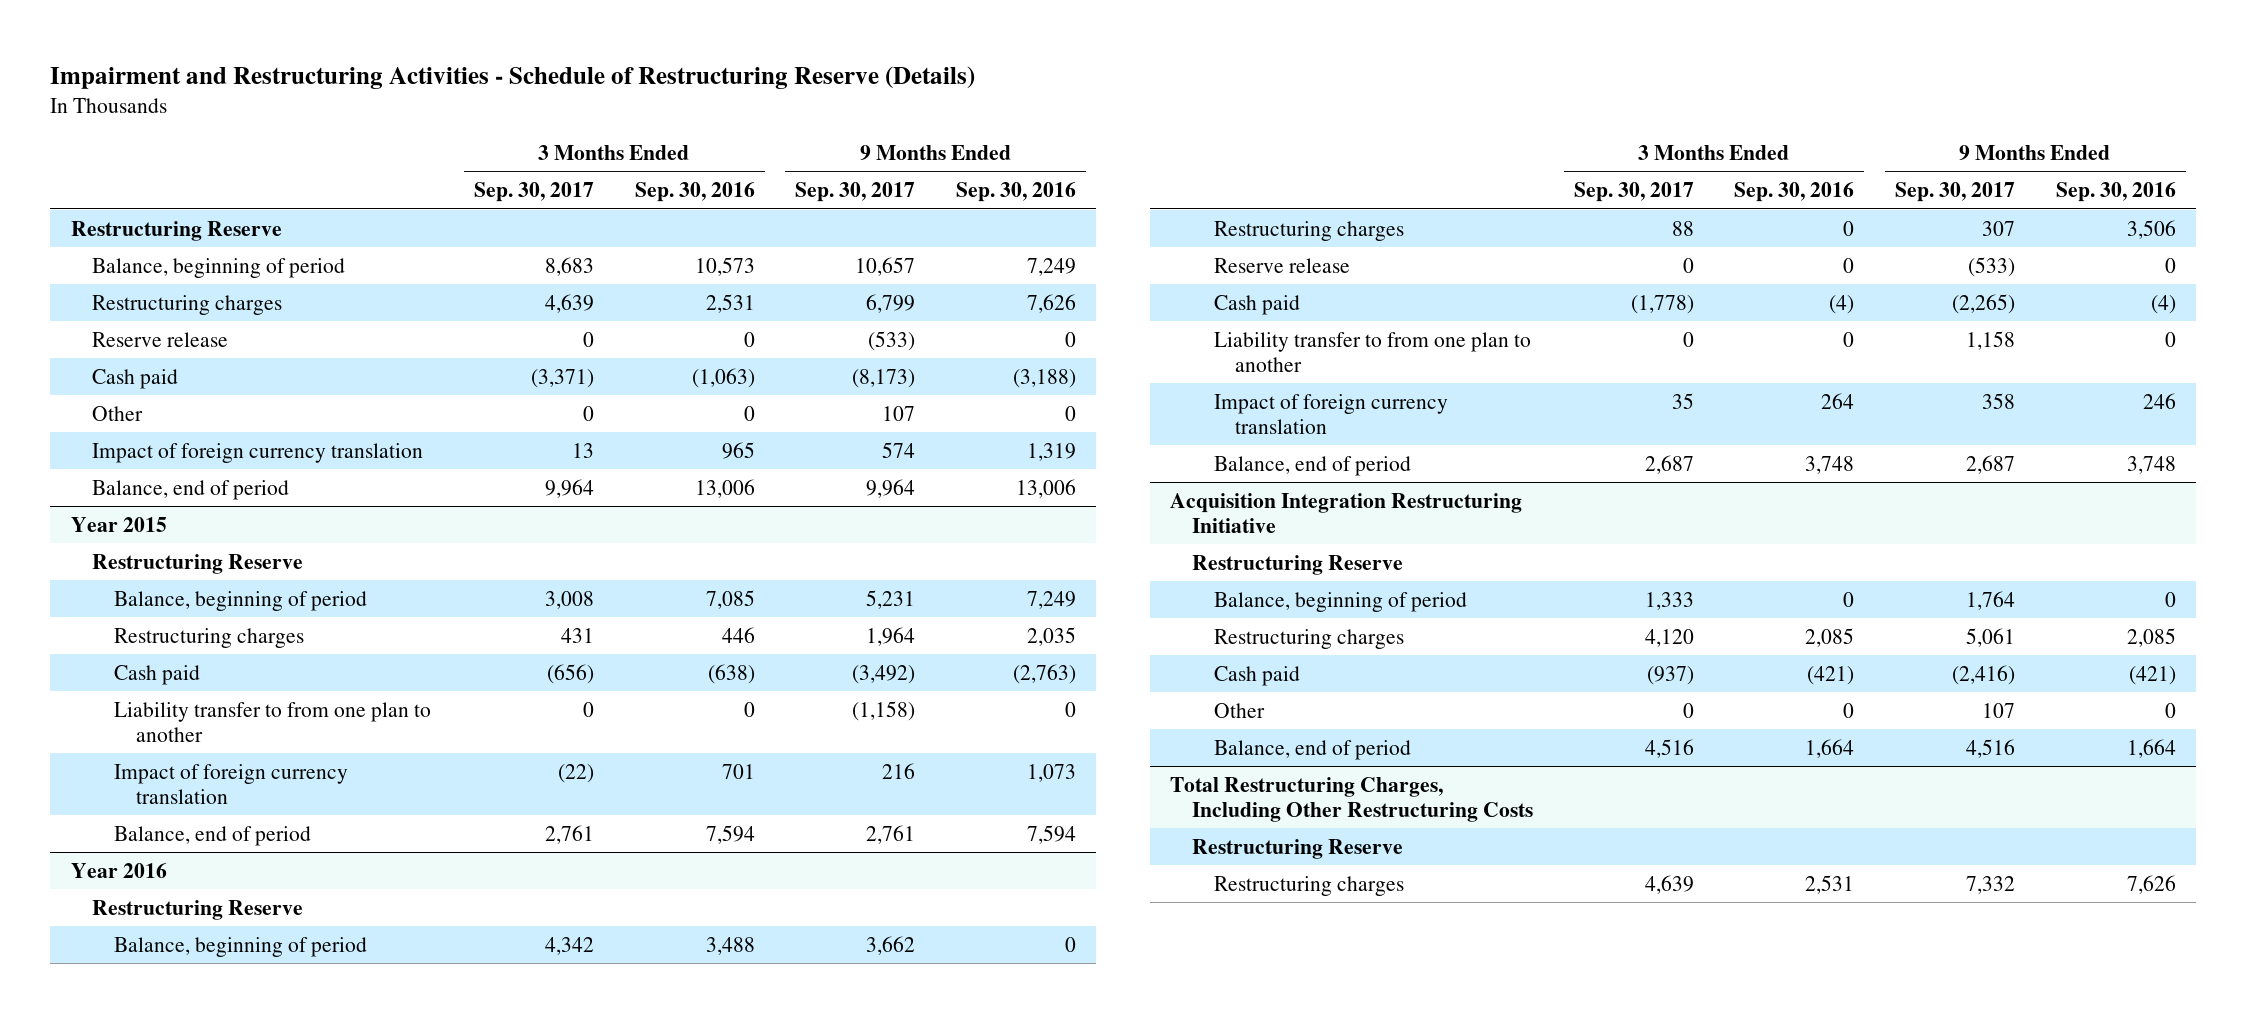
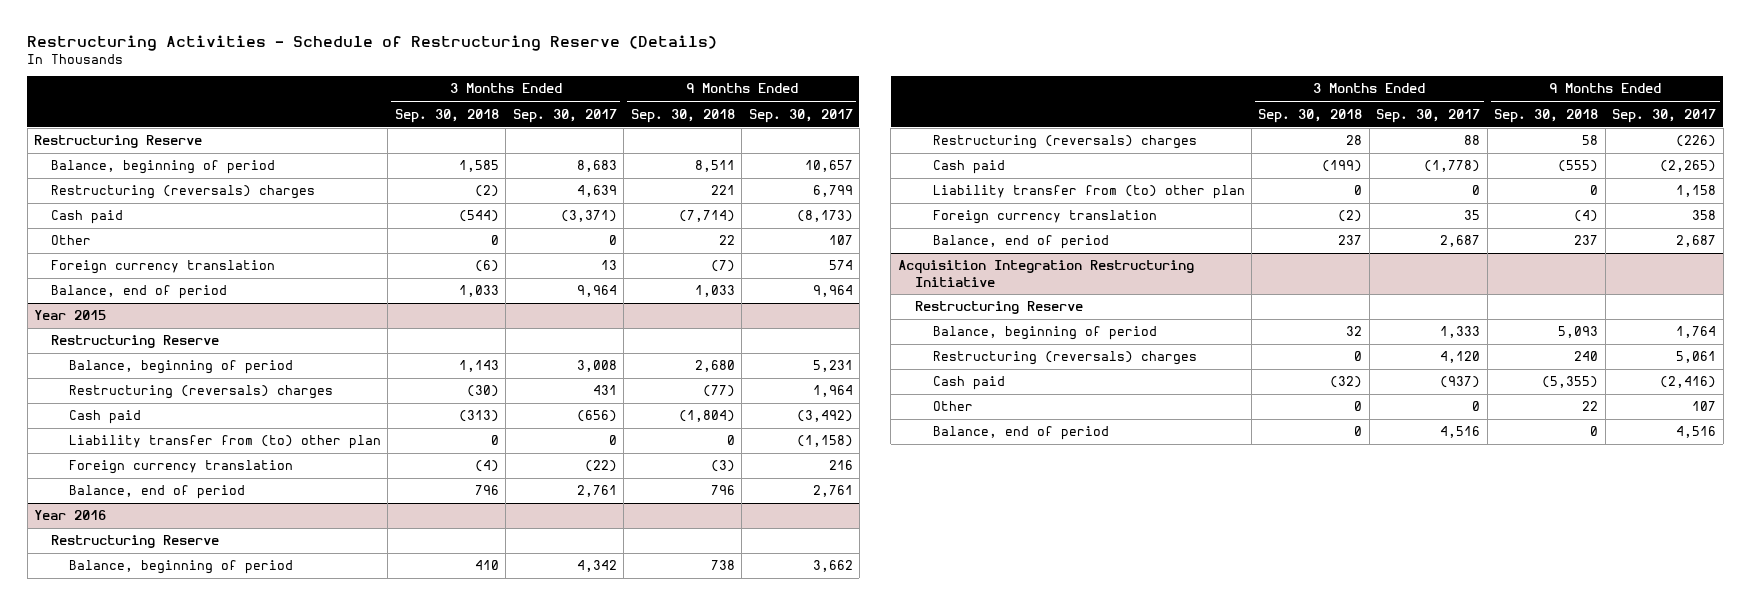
[50,65,976,89] Impairment and Restructuring Activities - Schedule of Restructuring Reserve (Details) -> [27,34,718,51] Restructuring Activities - Schedule of Restructuring Reserve (Details)
[634,182,755,203] Sep. 30, 2016 -> none
[955,182,1076,203] Sep. 30, 2016 -> none
none -> [394,108,499,123] Sep. 30, 2018
none -> [630,108,735,123] Sep. 30, 2018
[92,331,229,347] Reserve release -> none
[92,294,283,315] Restructuring charges -> [51,185,316,200] Restructuring (reversals) charges
[92,442,424,463] Impact of foreign currency translation -> [51,260,276,275] Foreign currency translation
[114,627,305,648] Restructuring charges -> [68,385,333,400] Restructuring (reversals) charges
[114,701,432,742] Liability transfer to from one plan to another -> [68,435,381,450] Liability transfer from (to) other plan
[114,763,349,804] Impact of foreign currency translation -> [68,460,293,475] Foreign currency translation
[1213,257,1350,273] Reserve release -> none
[1213,220,1404,241] Restructuring charges -> [932,135,1197,150] Restructuring (reversals) charges
[1981,220,2015,236] 307 -> [1676,135,1717,148] (226)
[1213,331,1531,372] Liability transfer to from one plan to another -> [932,185,1245,200] Liability transfer from (to) other plan
[1213,393,1448,434] Impact of foreign currency translation -> [932,210,1157,225] Foreign currency translation
[1213,628,1404,649] Restructuring charges -> [932,351,1197,366] Restructuring (reversals) charges
[1170,776,1534,822] Total Restructuring Charges, Including Other Restructuring Costs -> none
[1192,838,1404,859] Restructuring Reserve -> none
[1213,875,1404,896] Restructuring charges -> none

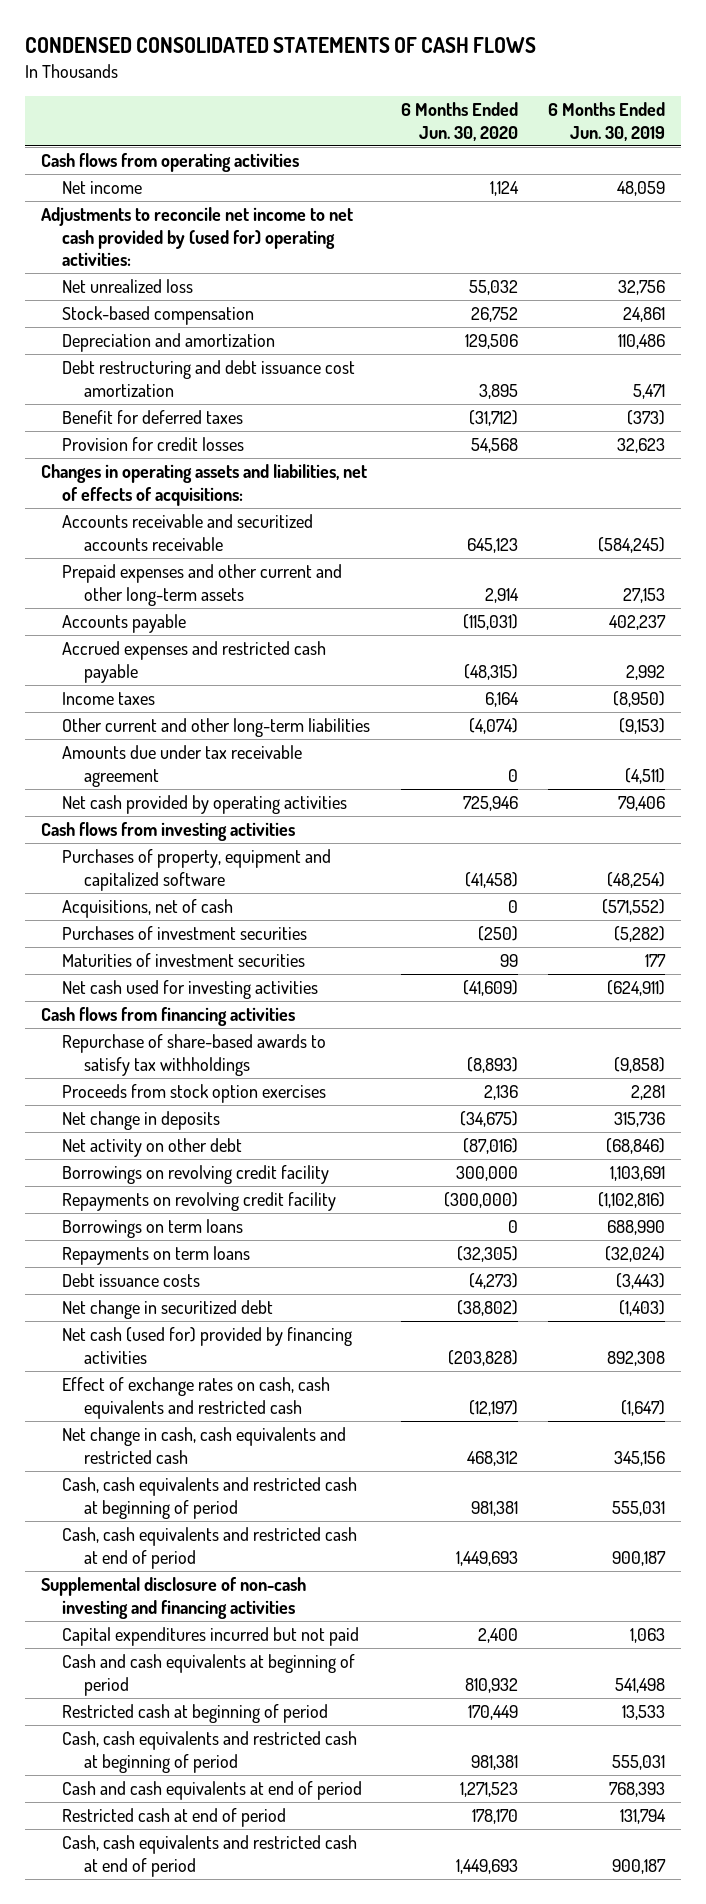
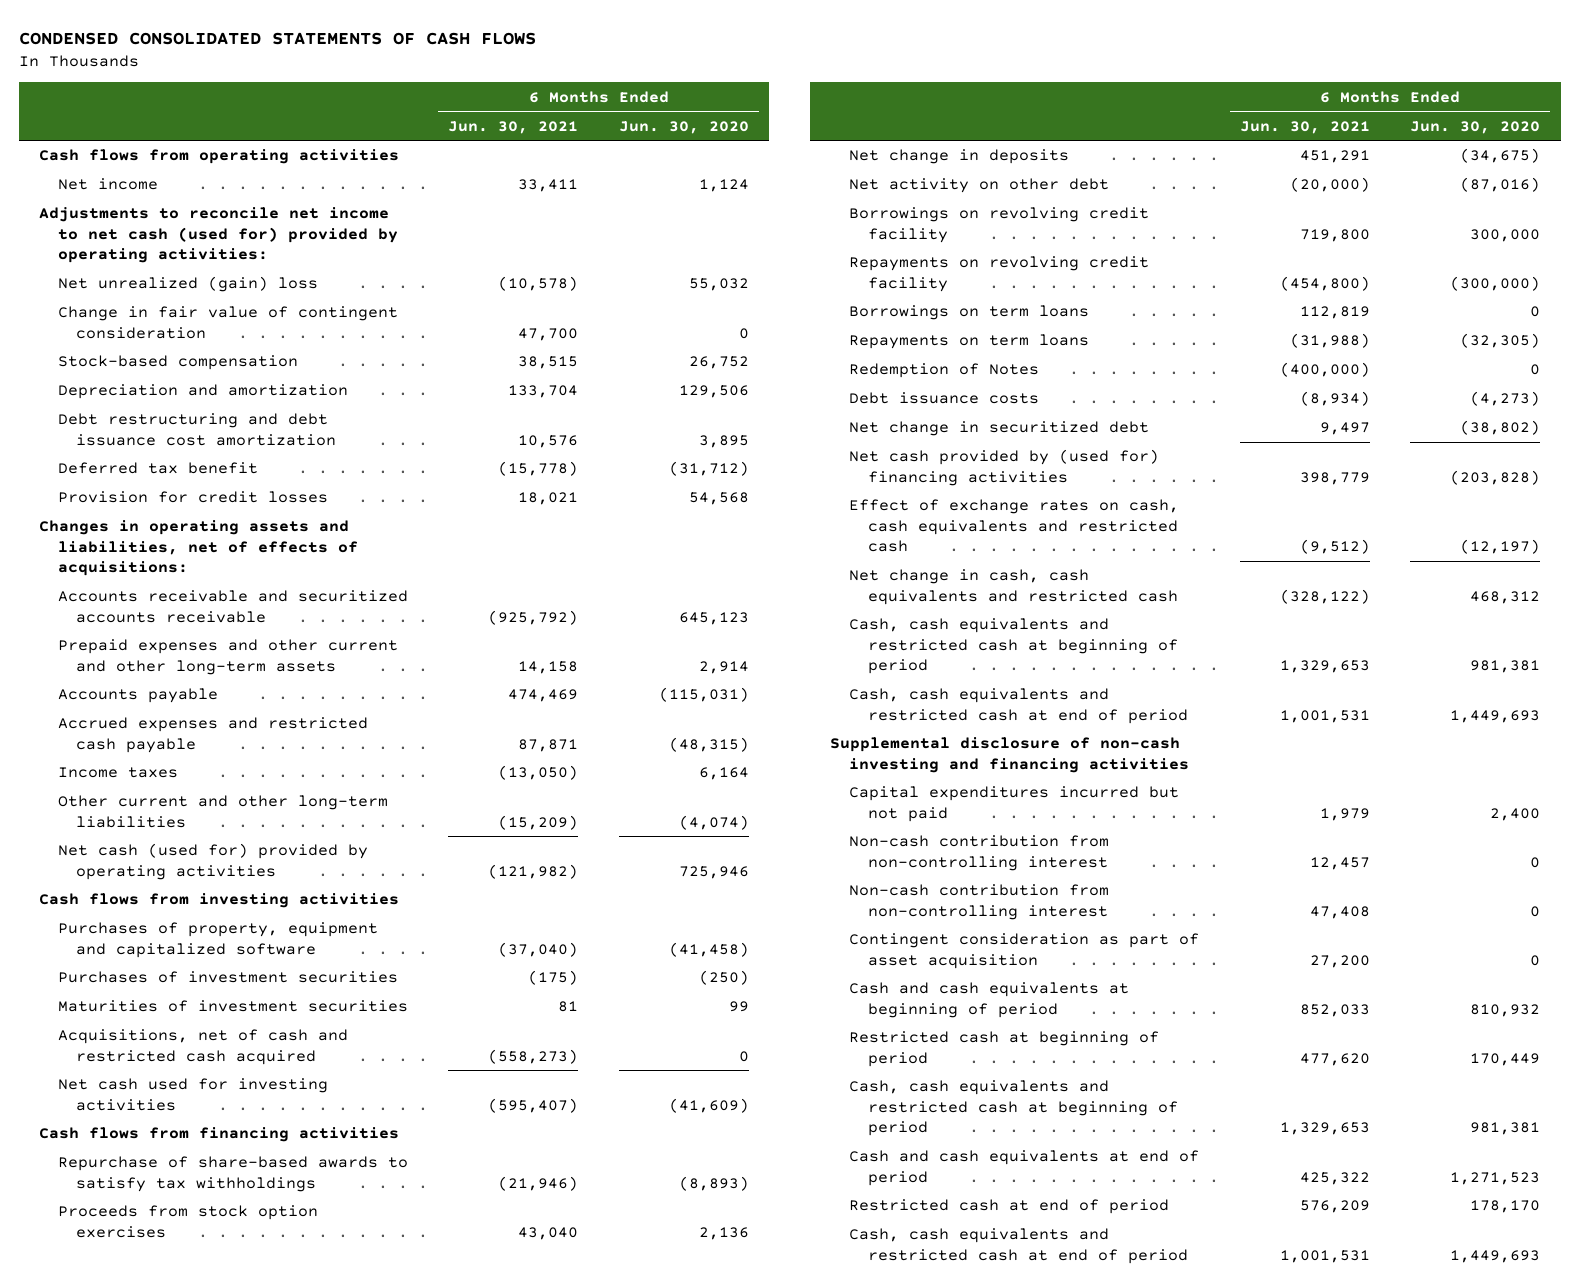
[548,102,666,141] 6 Months Ended Jun. 30, 2019 -> none
none -> [448,120,579,134] Jun. 30, 2021
[40,207,353,267] Adjustments to reconcile net income to net cash provided by (used for) operating activities: -> [39,207,398,264] Adjustments to reconcile net income to net cash (used for) provided by operating activities:
[62,279,194,294] Net unrealized loss -> [57,276,318,293] Net unrealized (gain) loss
none -> [57,306,398,339] Change in fair value of contingent consideration
[62,410,244,425] Benefit for deferred taxes -> [57,462,258,475] Deferred tax benefit
[62,745,303,787] Amounts due under tax receivable agreement -> none
[62,795,348,815] Net cash provided by operating activities -> [57,843,368,880] Net cash (used for) provided by operating activities
[62,899,234,919] Acquisitions, net of cash -> none
none -> [57,1029,348,1065] Acquisitions, net of cash and restricted cash acquired
none -> [849,363,1040,379] Redemption of Notes
[62,1327,353,1364] Net cash (used for) provided by financing activities -> [849,449,1160,486] Net cash provided by (used for) financing activities
none -> [849,835,1110,871] Non-cash contribution from non-controlling interest
none -> [849,884,1110,920] Non-cash contribution from non-controlling interest
none -> [849,933,1200,969] Contingent consideration as part of asset acquisition

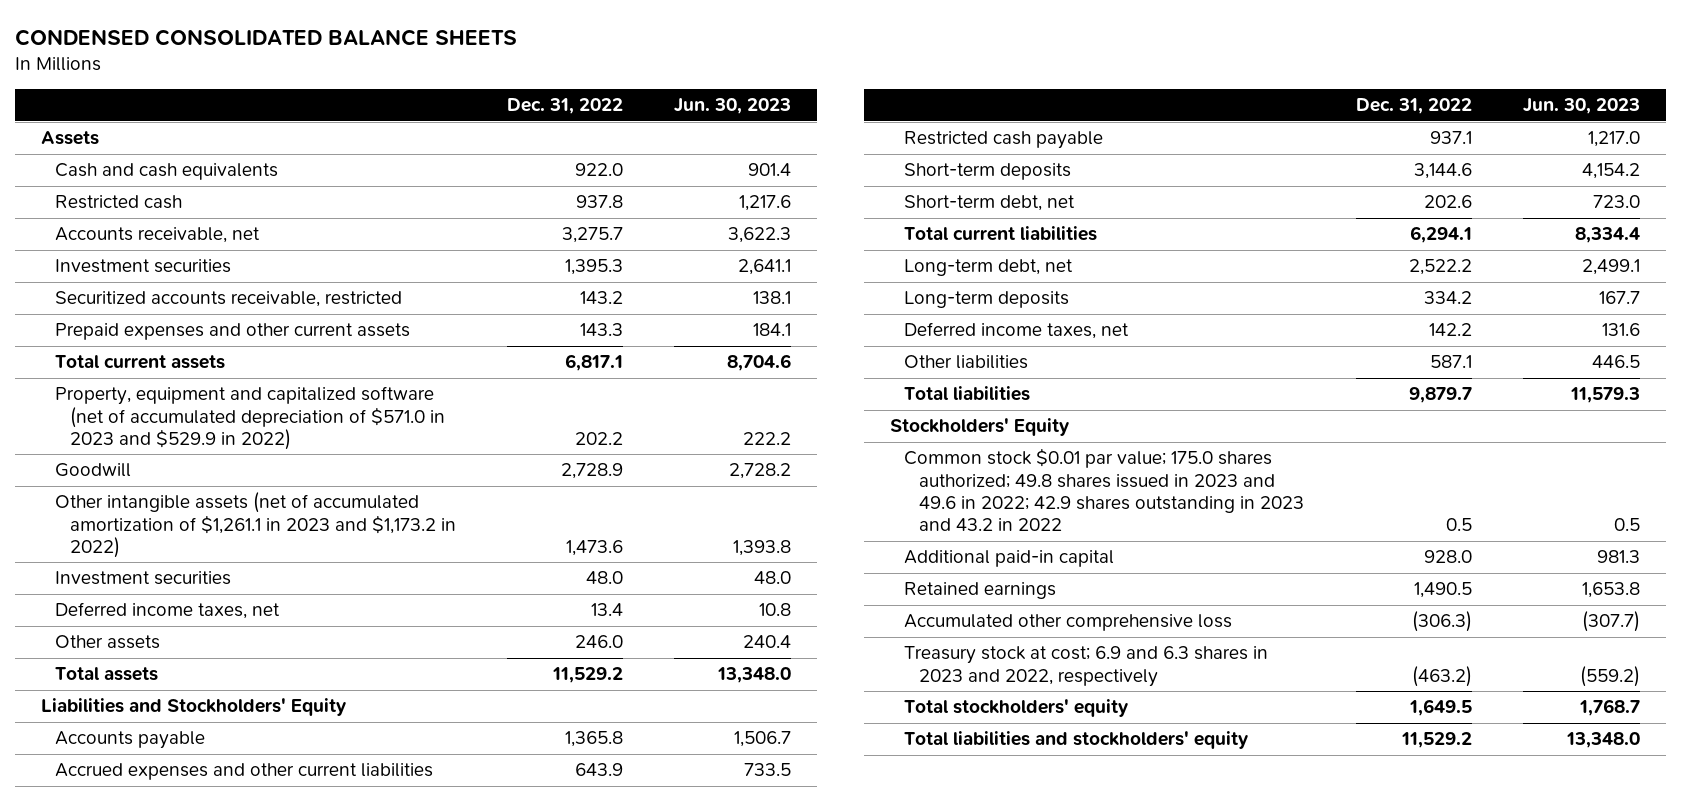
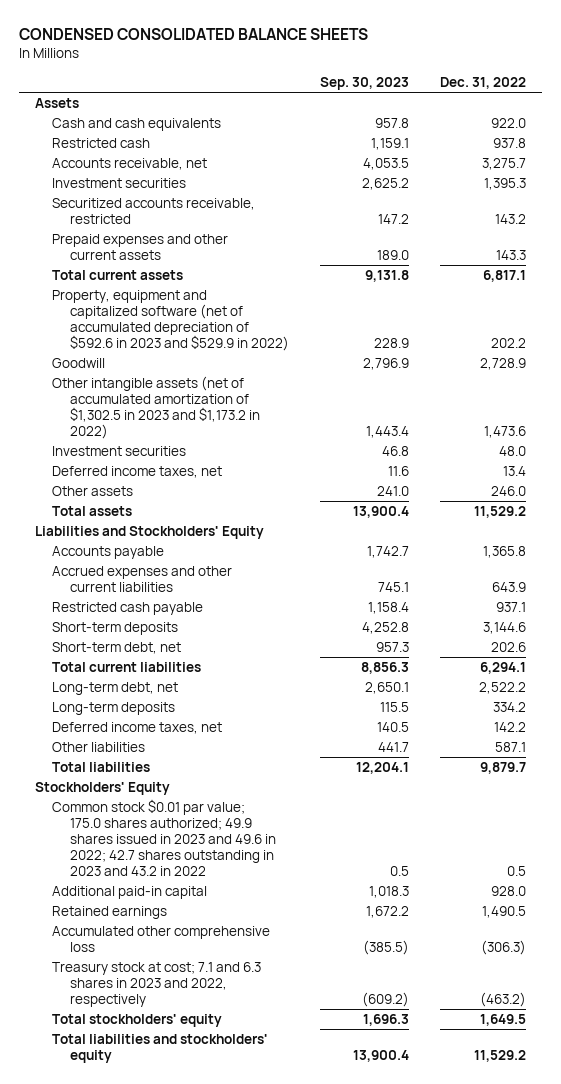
[674,98,792,115] Jun. 30, 2023 -> none
none -> [320,76,410,90] Sep. 30, 2023
[55,386,445,450] Property, equipment and capitalized software (net of accumulated depreciation of $571.0 in 2023 and $529.9 in 2022) -> [52,290,289,352] Property, equipment and capitalized software (net of accumulated depreciation of $592.6 in 2023 and $529.9 in 2022)
[55,492,456,558] Other intangible assets (net of accumulated amortization of $1,261.1 in 2023 and $1,173.2 in 2022) -> [52,376,260,440] Other intangible assets (net of accumulated amortization of $1,302.5 in 2023 and $1,173.2 in 2022)
[904,448,1304,532] Common stock $0.01 par value; 175.0 shares authorized; 49.8 shares issued in 2023 and 49.6 in 2022; 42.9 shares outstanding in 2023 and 43.2 in 2022 -> [52,799,276,877] Common stock $0.01 par value; 175.0 shares authorized; 49.9 shares issued in 2023 and 49.6 in 2022; 42.7 shares outstanding in 2023 and 43.2 in 2022
[904,646,1269,687] Treasury stock at cost; 6.9 and 6.3 shares in 2023 and 2022, respectively -> [52,962,262,1008] Treasury stock at cost; 7.1 and 6.3 shares in 2023 and 2022, respectively

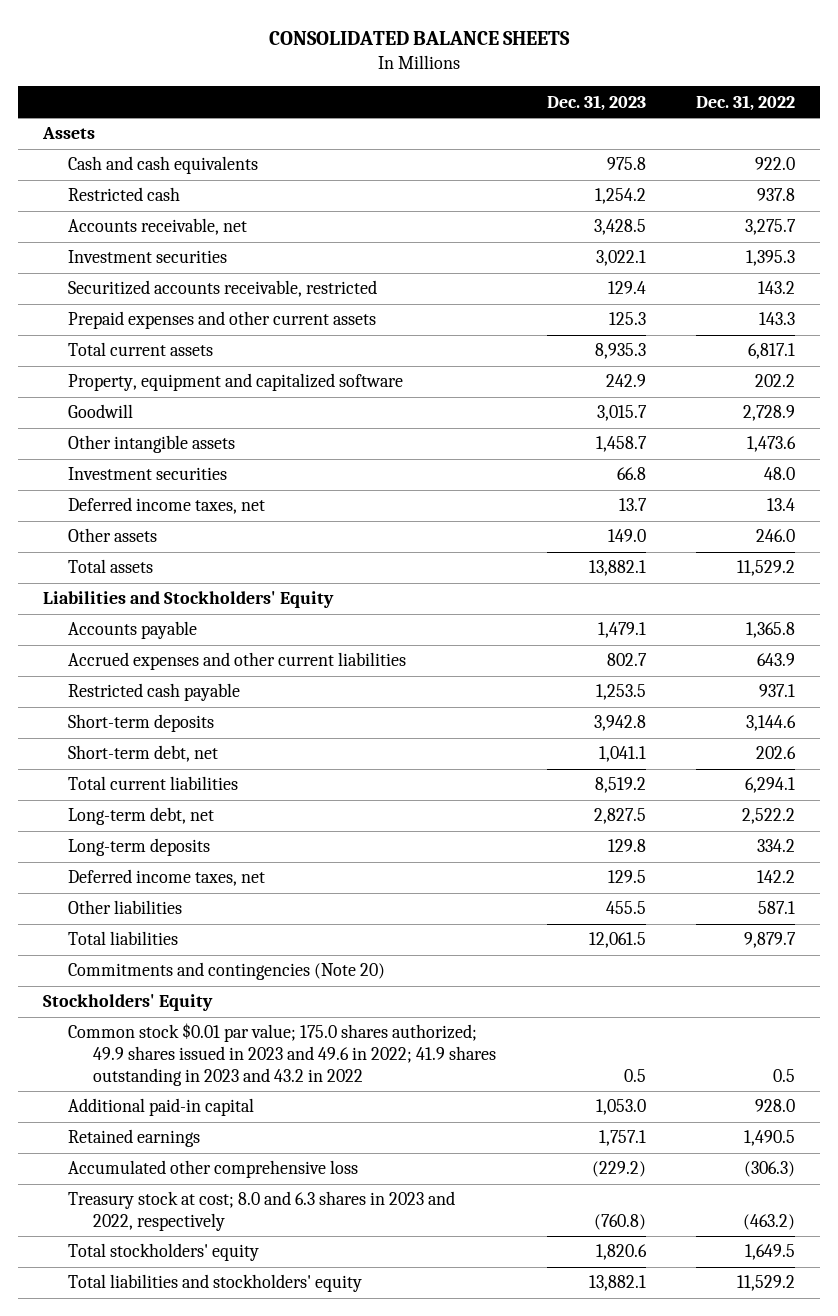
[18,27,368,40] CONDENSED CONSOLIDATED BALANCE SHEETS -> [269,31,571,46] CONSOLIDATED BALANCE SHEETS
[320,76,410,90] Sep. 30, 2023 -> none
none -> [546,94,646,111] Dec. 31, 2023
[52,290,289,352] Property, equipment and capitalized software (net of accumulated depreciation of $592.6 in 2023 and $529.9 in 2022) -> [68,373,404,392] Property, equipment and capitalized software
[52,376,260,440] Other intangible assets (net of accumulated amortization of $1,302.5 in 2023 and $1,173.2 in 2022) -> [68,435,236,454] Other intangible assets
none -> [68,962,386,981] Commitments and contingencies (Note 20)
[52,799,276,877] Common stock $0.01 par value; 175.0 shares authorized; 49.9 shares issued in 2023 and 49.6 in 2022; 42.7 shares outstanding in 2023 and 43.2 in 2022 -> [68,1023,497,1086] Common stock $0.01 par value; 175.0 shares authorized; 49.9 shares issued in 2023 and 49.6 in 2022; 41.9 shares outstanding in 2023 and 43.2 in 2022
[52,962,262,1008] Treasury stock at cost; 7.1 and 6.3 shares in 2023 and 2022, respectively -> [68,1191,456,1231] Treasury stock at cost; 8.0 and 6.3 shares in 2023 and 2022, respectively

